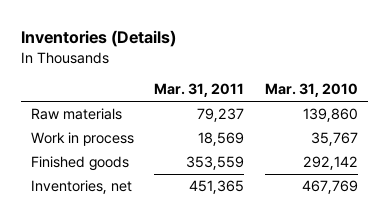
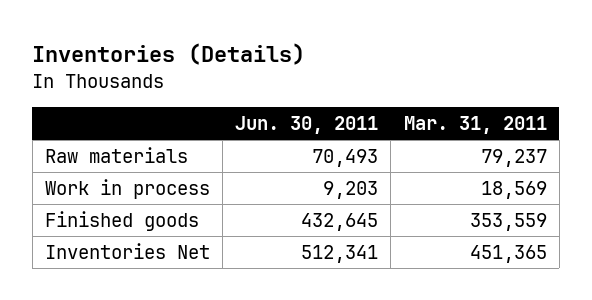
[264,83,358,98] Mar. 31, 2010 -> none
none -> [235,115,379,134] Jun. 30, 2011
[30,180,132,195] Inventories, net -> [44,243,210,260] Inventories Net

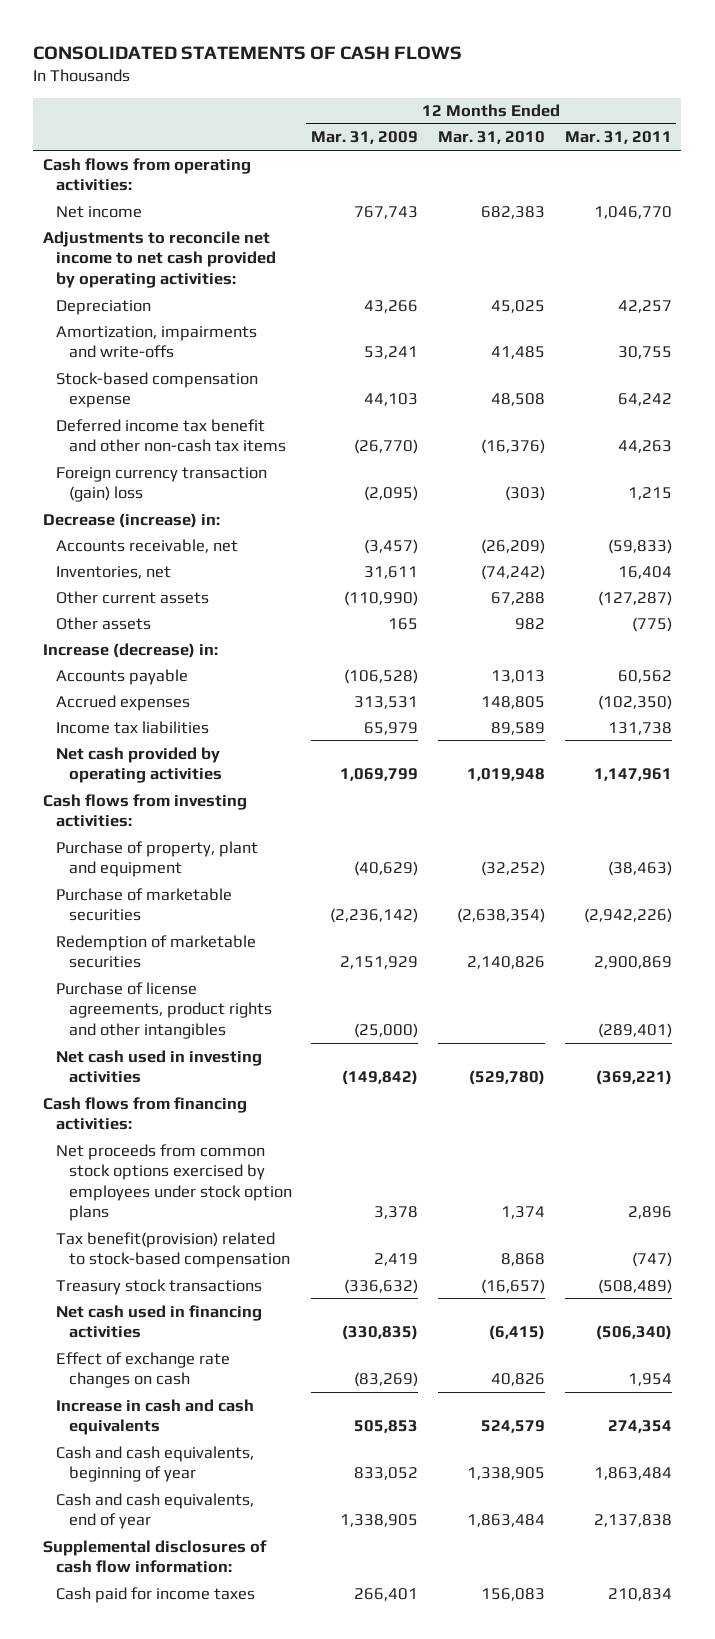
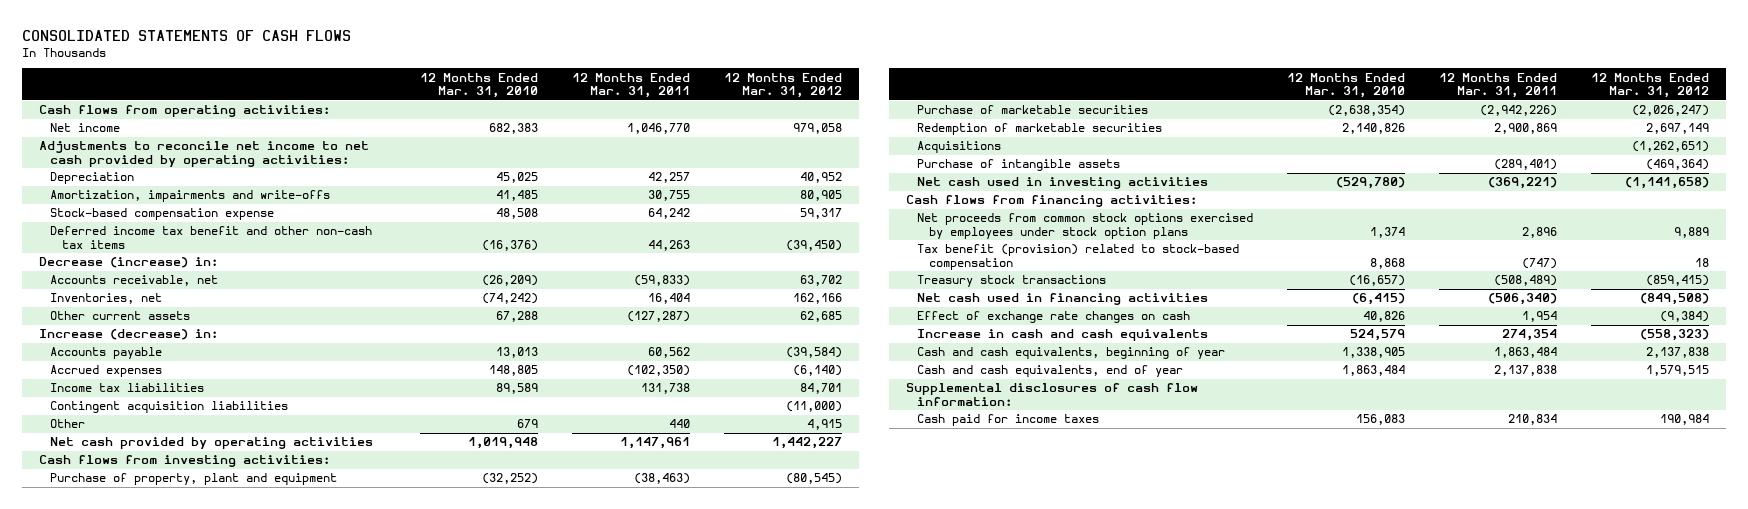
[311,131,419,145] Mar. 31, 2009 -> none
none -> [724,72,843,99] 12 Months Ended Mar. 31, 2012
[55,466,267,503] Foreign currency transaction (gain) loss -> none
[55,616,151,630] Other assets -> none
none -> [50,401,289,414] Contingent acquisition liabilities
none -> [50,419,86,429] Other
none -> [917,141,1002,154] Acquisitions
[55,981,272,1039] Purchase of license agreements, product rights and other intangibles -> [917,159,1121,172] Purchase of intangible assets
[55,1231,290,1269] Tax benefit(provision) related to stock-based compensation -> [917,244,1240,271] Tax benefit (provision) related to stock-based compensation

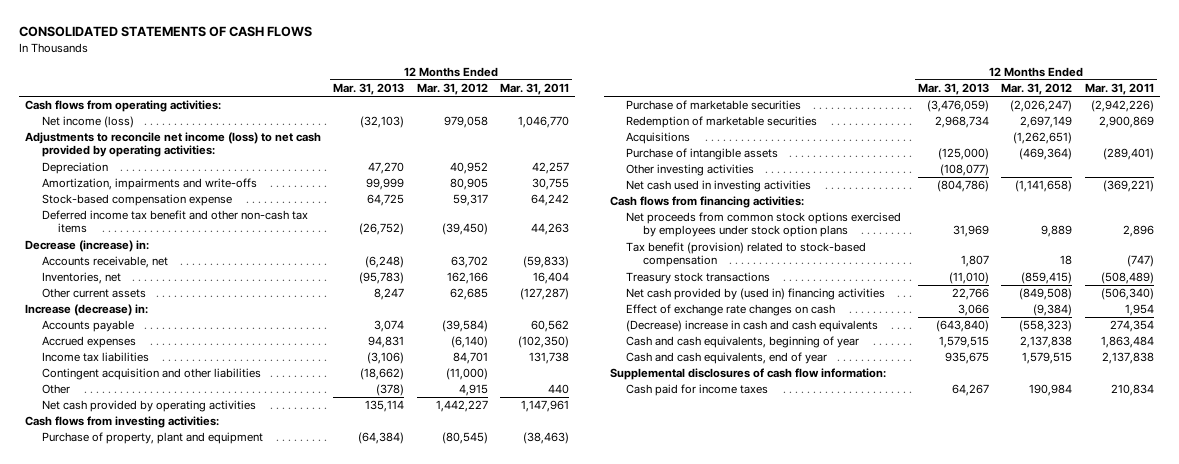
[420,72,539,99] 12 Months Ended Mar. 31, 2010 -> none
none -> [333,83,405,96] Mar. 31, 2013
[50,123,121,133] Net income -> [41,116,134,129] Net income (loss)
[39,141,370,168] Adjustments to reconcile net income to net cash provided by operating activities: -> [24,132,321,158] Adjustments to reconcile net income (loss) to net cash provided by operating activities:
[50,401,289,414] Contingent acquisition liabilities -> [41,368,261,381] Contingent acquisition and other liabilities
none -> [626,164,755,177] Other investing activities
[917,293,1209,306] Net cash used in financing activities -> [626,288,886,301] Net cash provided by (used in) financing activities
[917,329,1209,342] Increase in cash and cash equivalents -> [626,320,879,333] (Decrease) increase in cash and cash equivalents

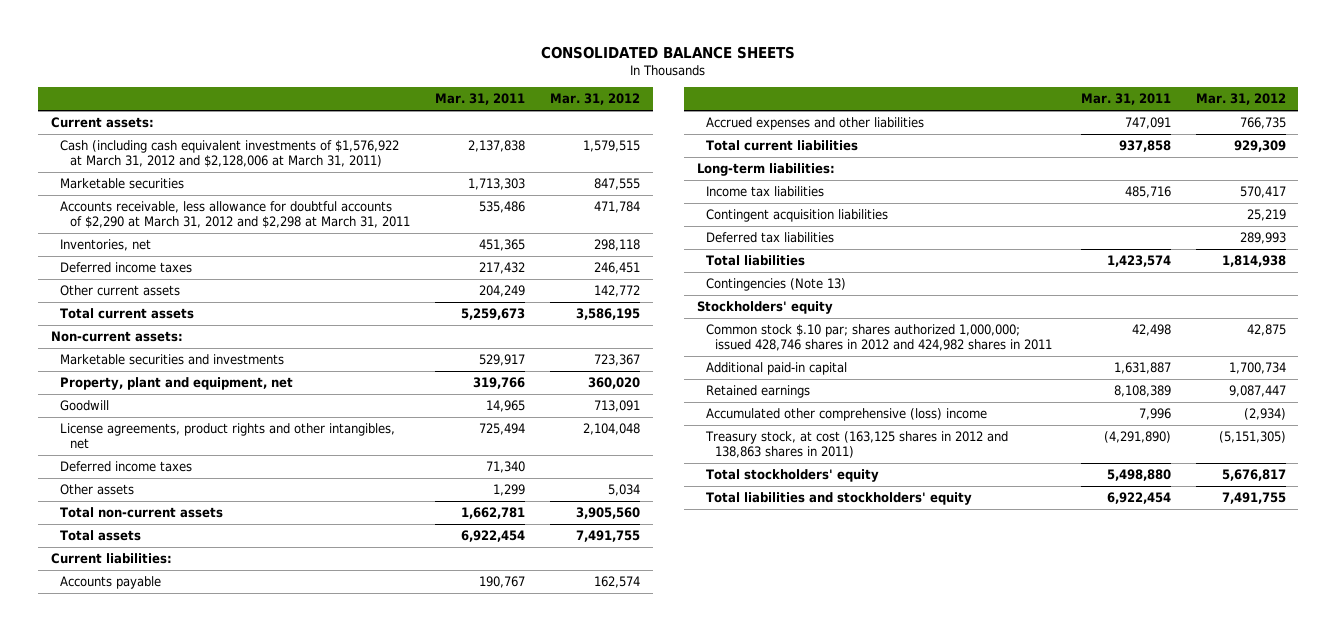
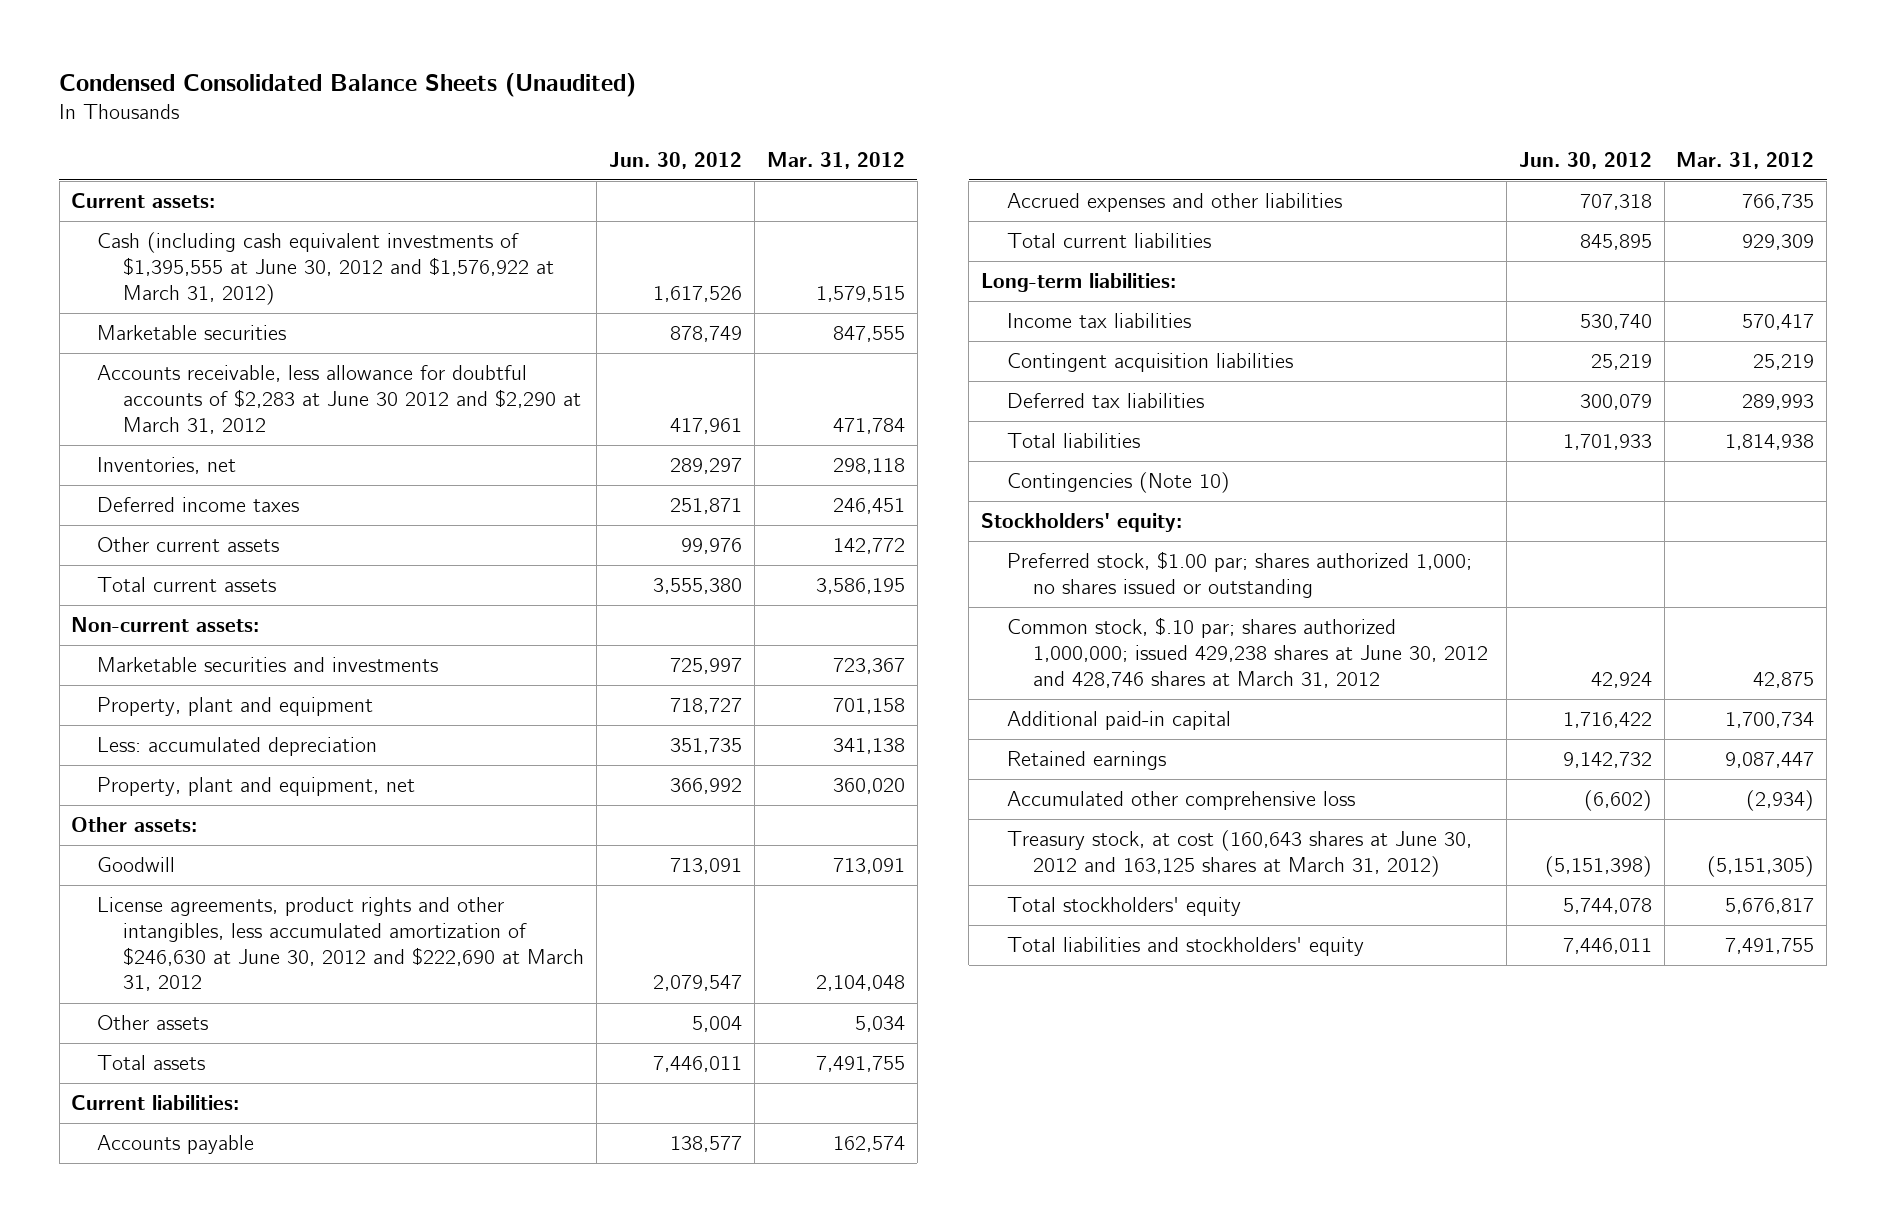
[541,45,796,59] CONSOLIDATED BALANCE SHEETS -> [59,73,637,98] Condensed Consolidated Balance Sheets (Unaudited)
[434,93,525,106] Mar. 31, 2011 -> none
none -> [608,151,742,169] Jun. 30, 2012
[60,140,400,168] Cash (including cash equivalent investments of $1,576,922 at March 31, 2012 and $2,128,006 at March 31, 2011) -> [97,232,555,305] Cash (including cash equivalent investments of $1,395,555 at June 30, 2012 and $1,576,922 at March 31, 2012)
[60,201,410,229] Accounts receivable, less allowance for doubtful accounts of $2,290 at March 31, 2012 and $2,298 at March 31, 2011 -> [97,365,582,434] Accounts receivable, less allowance for doubtful accounts of $2,283 at June 30 2012 and $2,290 at March 31, 2012
none -> [97,697,374,717] Property, plant and equipment
none -> [97,737,378,757] Less: accumulated depreciation
none -> [71,817,198,833] Other assets:
[60,461,193,473] Deferred income taxes -> none
[60,423,396,450] License agreements, product rights and other intangibles, net -> [97,897,585,992] License agreements, product rights and other intangibles, less accumulated amortization of $246,630 at June 30, 2012 and $222,690 at March 31, 2012
[60,507,224,519] Total non-current assets -> none
[705,278,846,292] Contingencies (Note 13) -> [1006,472,1230,494] Contingencies (Note 10)
[696,301,833,315] Stockholders' equity -> [981,513,1183,533] Stockholders' equity:
none -> [1006,551,1472,599] Preferred stock, $1.00 par; shares authorized 1,000; no shares issued or outstanding
[705,324,1053,352] Common stock $.10 par; shares authorized 1,000,000; issued 428,746 shares in 2012 and 424,982 shares in 2011 -> [1006,617,1488,688] Common stock, $.10 par; shares authorized 1,000,000; issued 429,238 shares at June 30, 2012 and 428,746 shares at March 31, 2012
[705,408,987,422] Accumulated other comprehensive (loss) income -> [1006,791,1355,811] Accumulated other comprehensive loss
[704,431,1008,459] Treasury stock, at cost (163,125 shares in 2012 and 138,863 shares in 2011) -> [1006,830,1472,878] Treasury stock, at cost (160,643 shares at June 30, 2012 and 163,125 shares at March 31, 2012)

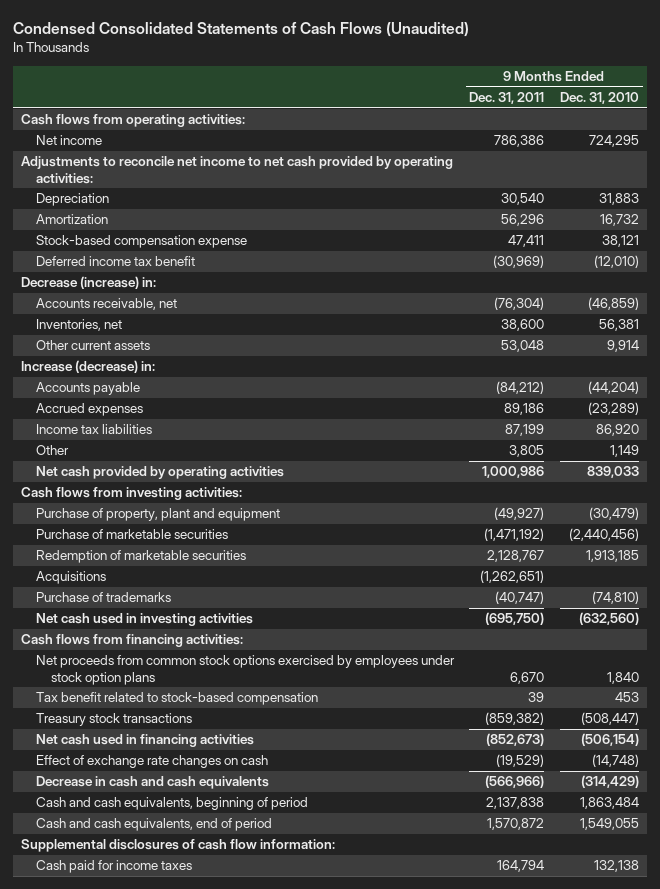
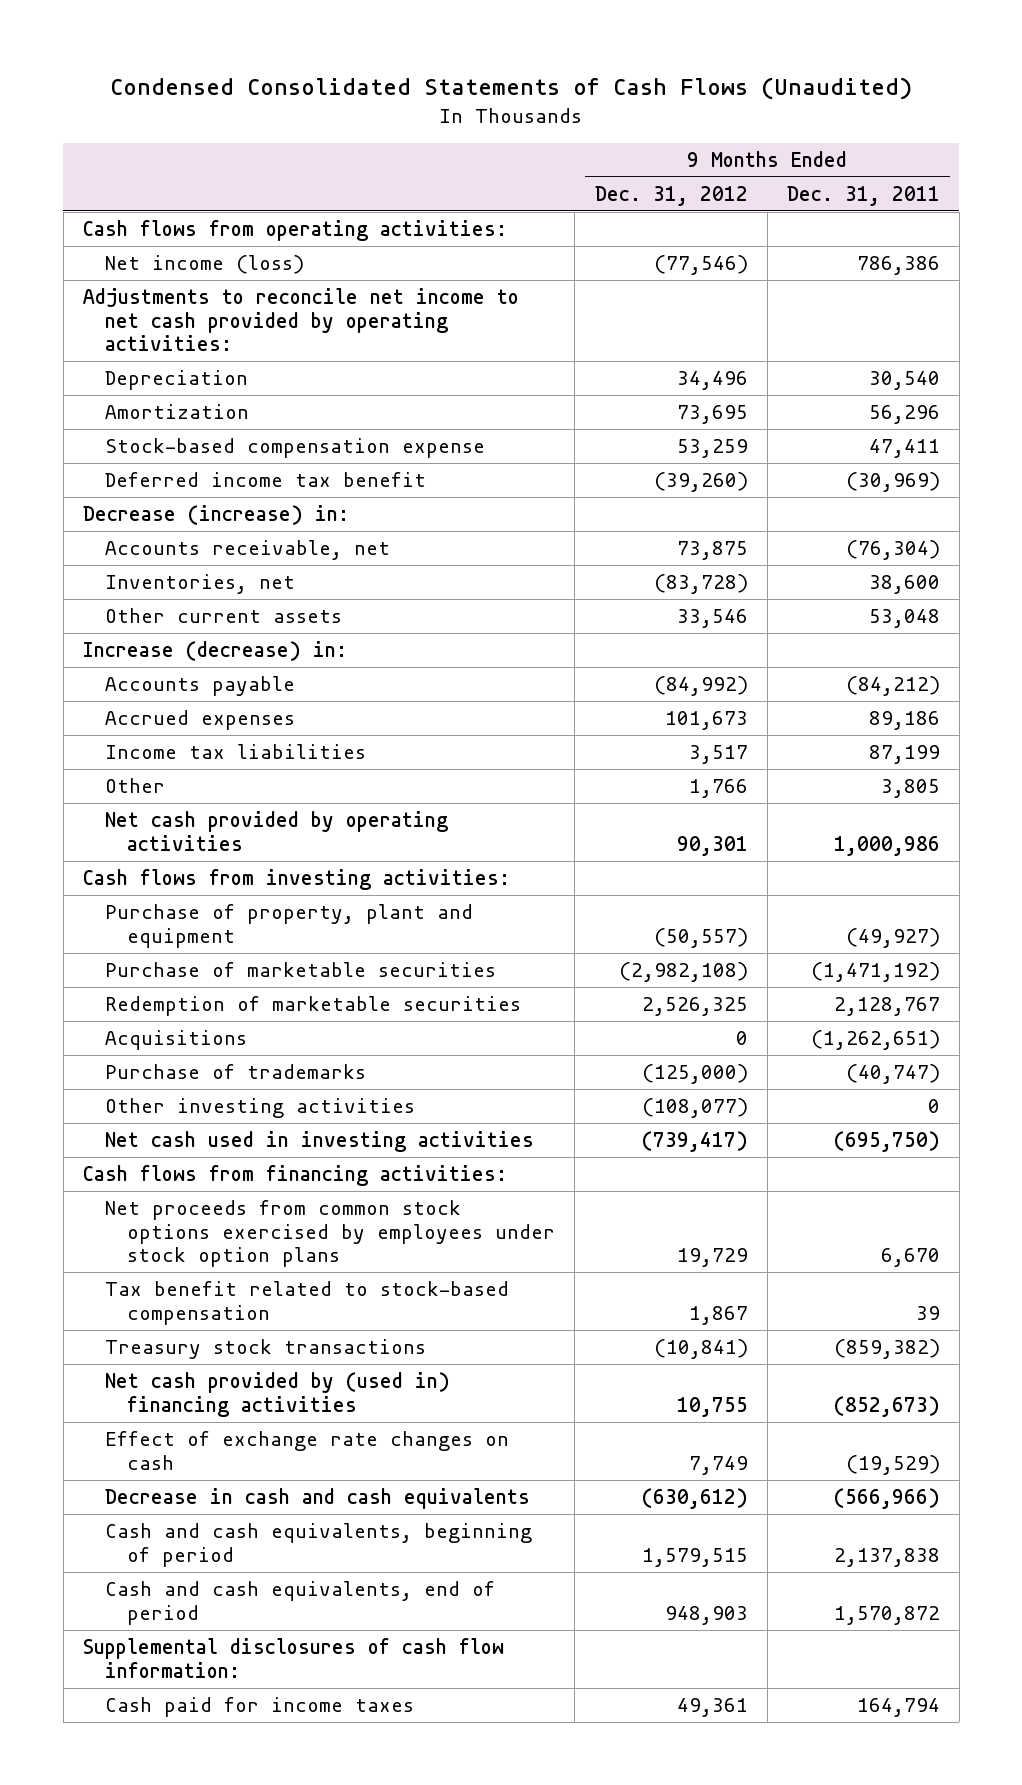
[559,91,639,104] Dec. 31, 2010 -> none
none -> [594,185,748,206] Dec. 31, 2012
[35,135,102,146] Net income -> [105,255,305,275] Net income (loss)
none -> [105,1098,416,1119] Other investing activities
[35,734,254,748] Net cash used in financing activities -> [105,1372,451,1417] Net cash provided by (used in) financing activities

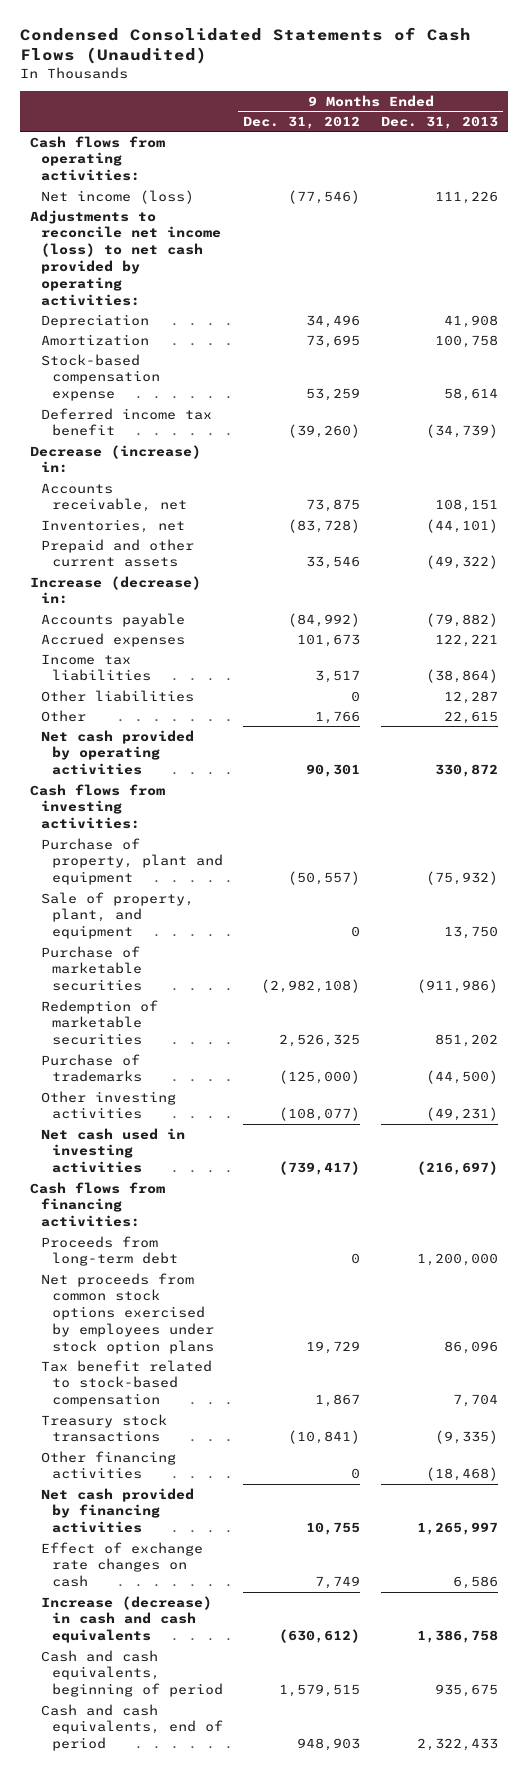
[786,185,940,206] Dec. 31, 2011 -> none
none -> [380,115,498,129] Dec. 31, 2013
[82,288,519,352] Adjustments to reconcile net income to net cash provided by operating activities: -> [29,209,221,306] Adjustments to reconcile net income (loss) to net cash provided by operating activities:
[105,608,343,624] Other current assets -> [40,538,194,568] Prepaid and other current assets
none -> [40,689,194,702] Other liabilities
none -> [40,891,194,940] Sale of property, plant, and equipment
[105,1030,248,1051] Acquisitions -> none
none -> [40,1235,178,1267] Proceeds from long-term debt
none -> [40,1450,176,1480] Other financing activities
[105,1372,451,1417] Net cash provided by (used in) financing activities -> [40,1487,194,1534] Net cash provided by financing activities
[105,1488,531,1510] Decrease in cash and cash equivalents -> [40,1595,212,1644] Increase (decrease) in cash and cash equivalents
[82,1638,504,1678] Supplemental disclosures of cash flow information: -> none
[105,1697,415,1718] Cash paid for income taxes -> none

